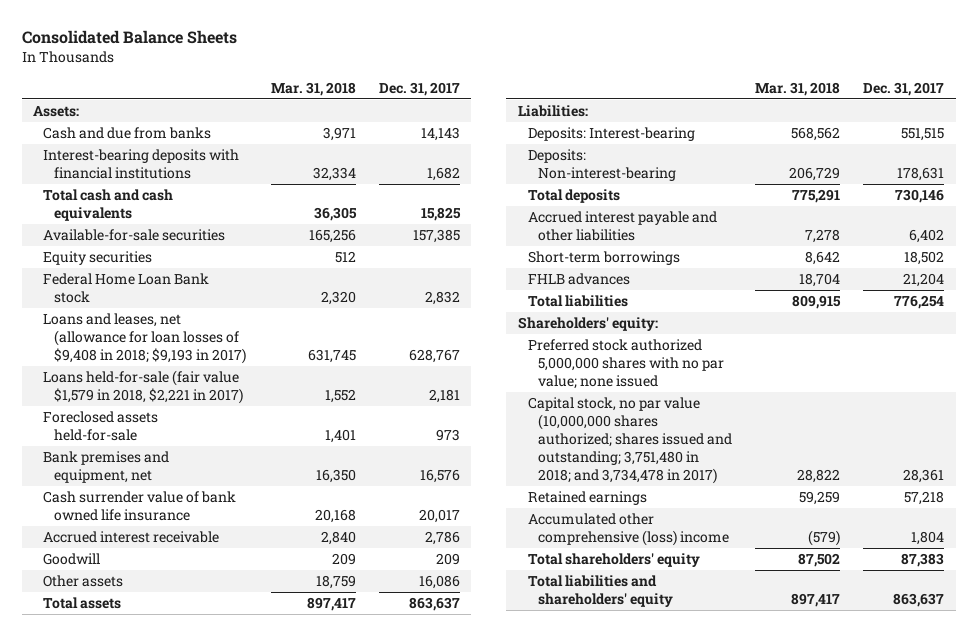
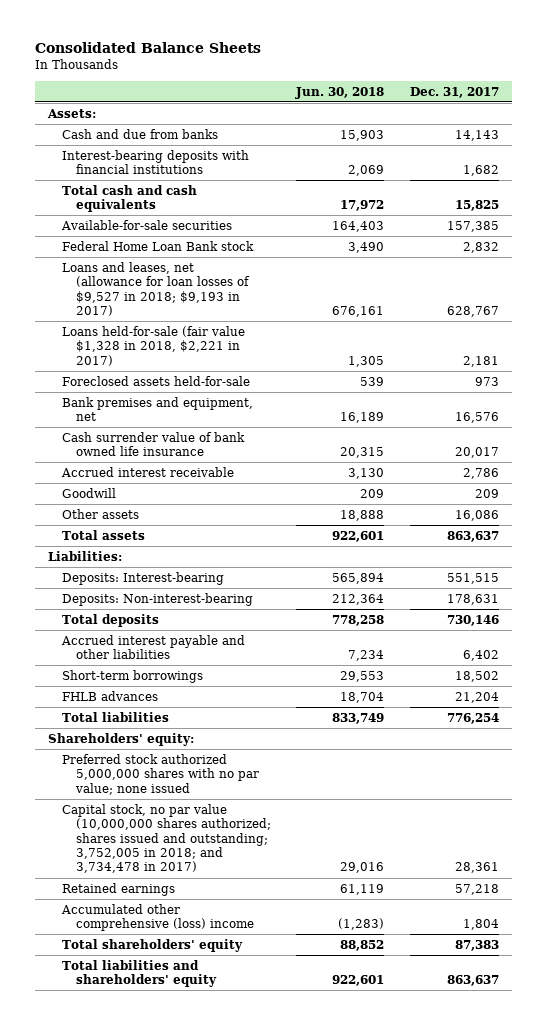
[270,81,356,96] Mar. 31, 2018 -> none
none -> [295,86,385,99] Jun. 30, 2018
[43,251,153,266] Equity securities -> none
[43,313,246,365] Loans and leases, net (allowance for loan losses of $9,408 in 2018; $9,193 in 2017) -> [61,261,250,317] Loans and leases, net (allowance for loan losses of $9,527 in 2018; $9,193 in 2017)
[43,370,243,405] Loans held-for-sale (fair value $1,579 in 2018, $2,221 in 2017) -> [61,325,245,366] Loans held-for-sale (fair value $1,328 in 2018, $2,221 in 2017)
[528,397,733,485] Capital stock, no par value (10,000,000 shares authorized; shares issued and outstanding; 3,751,480 in 2018; and 3,734,478 in 2017) -> [61,803,271,874] Capital stock, no par value (10,000,000 shares authorized; shares issued and outstanding; 3,752,005 in 2018; and 3,734,478 in 2017)

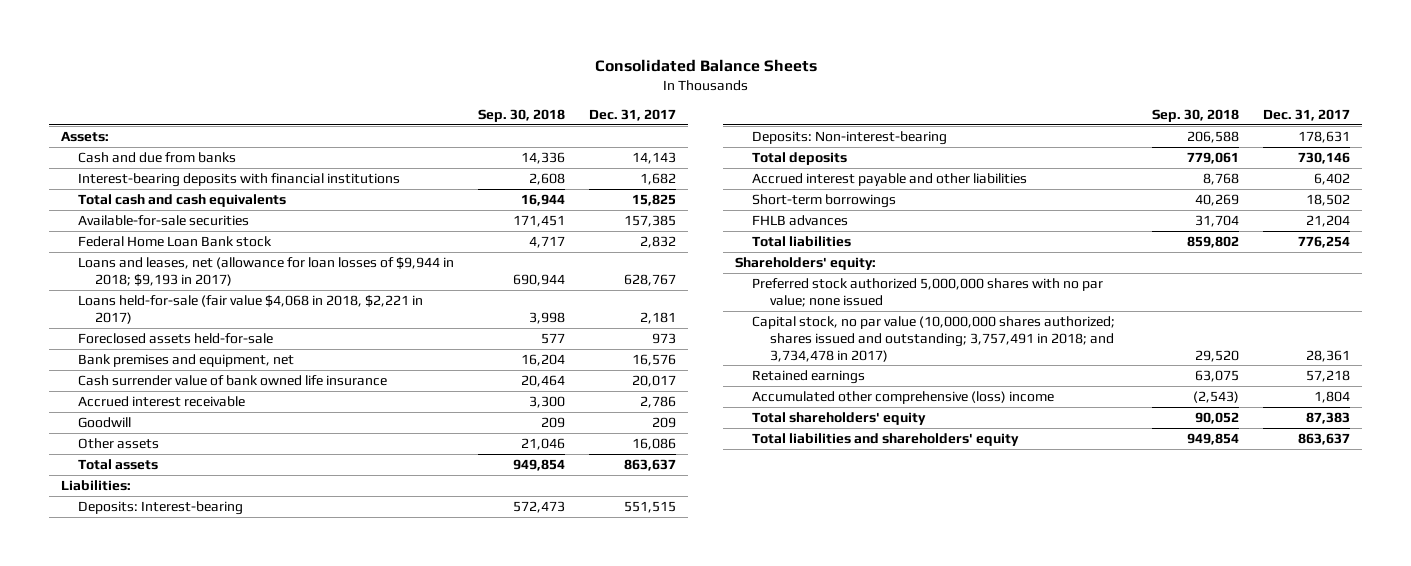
[295,86,385,99] Jun. 30, 2018 -> none
none -> [478,109,566,123] Sep. 30, 2018
[61,261,250,317] Loans and leases, net (allowance for loan losses of $9,527 in 2018; $9,193 in 2017) -> [78,257,455,286] Loans and leases, net (allowance for loan losses of $9,944 in 2018; $9,193 in 2017)
[61,325,245,366] Loans held-for-sale (fair value $1,328 in 2018, $2,221 in 2017) -> [78,295,424,324] Loans held-for-sale (fair value $4,068 in 2018, $2,221 in 2017)
[61,803,271,874] Capital stock, no par value (10,000,000 shares authorized; shares issued and outstanding; 3,752,005 in 2018; and 3,734,478 in 2017) -> [752,316,1116,362] Capital stock, no par value (10,000,000 shares authorized; shares issued and outstanding; 3,757,491 in 2018; and 3,734,478 in 2017)

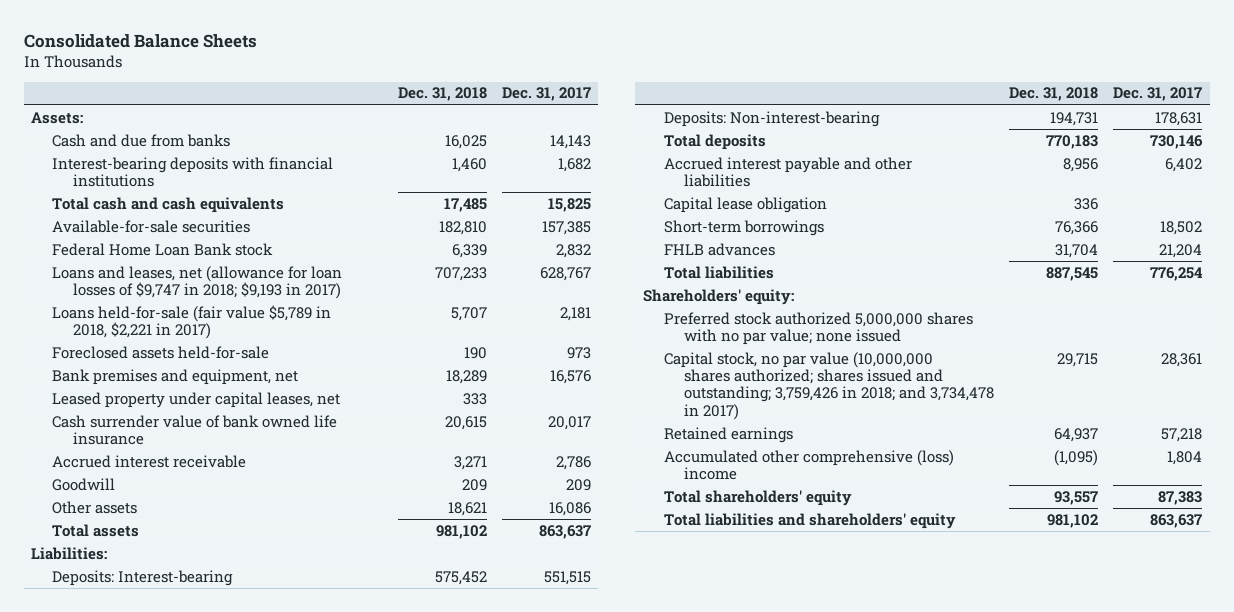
[478,109,566,123] Sep. 30, 2018 -> none
none -> [397,87,487,102] Dec. 31, 2018
[78,257,455,286] Loans and leases, net (allowance for loan losses of $9,944 in 2018; $9,193 in 2017) -> [52,265,343,300] Loans and leases, net (allowance for loan losses of $9,747 in 2018; $9,193 in 2017)
[78,295,424,324] Loans held-for-sale (fair value $4,068 in 2018, $2,221 in 2017) -> [52,304,332,340] Loans held-for-sale (fair value $5,789 in 2018, $2,221 in 2017)
none -> [52,391,341,408] Leased property under capital leases, net
none -> [663,196,827,213] Capital lease obligation
[752,316,1116,362] Capital stock, no par value (10,000,000 shares authorized; shares issued and outstanding; 3,757,491 in 2018; and 3,734,478 in 2017) -> [663,351,995,420] Capital stock, no par value (10,000,000 shares authorized; shares issued and outstanding; 3,759,426 in 2018; and 3,734,478 in 2017)

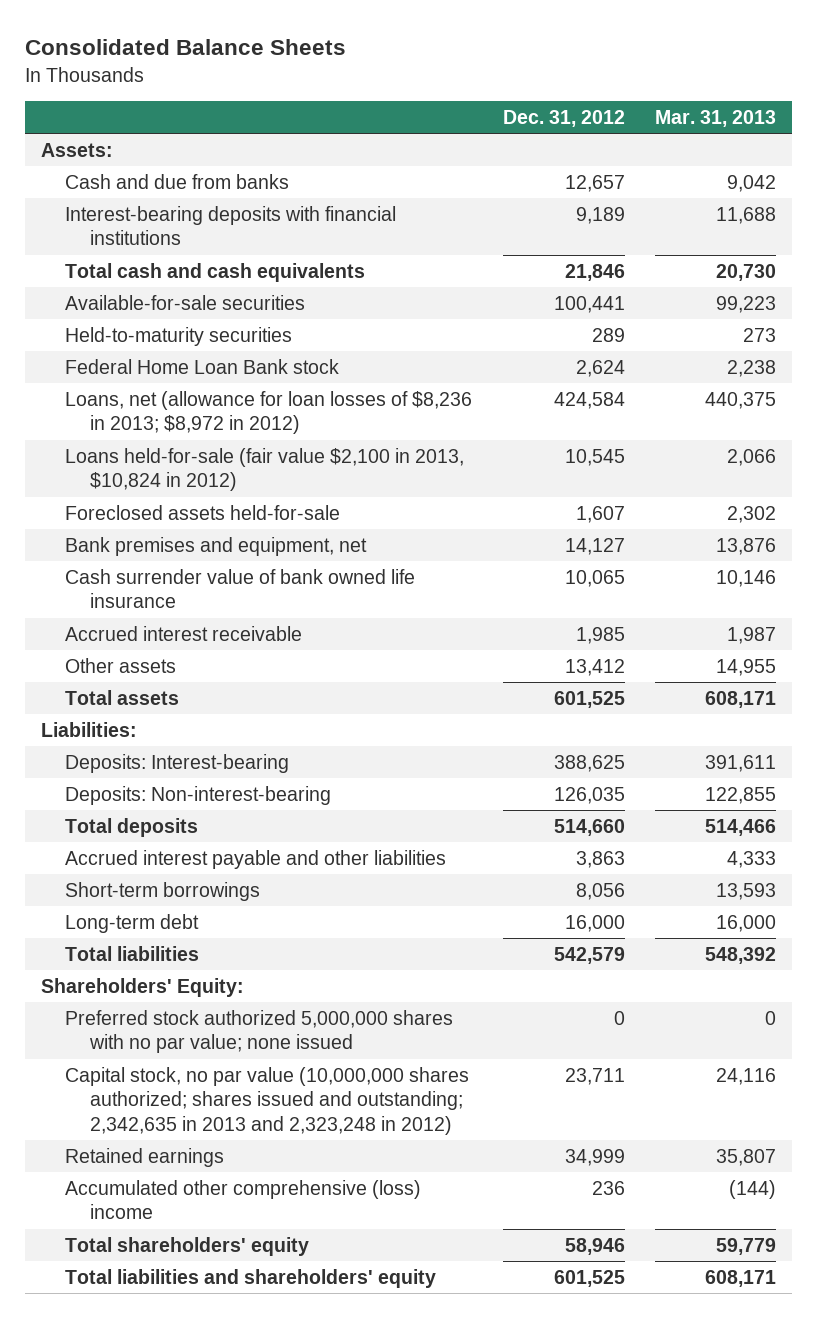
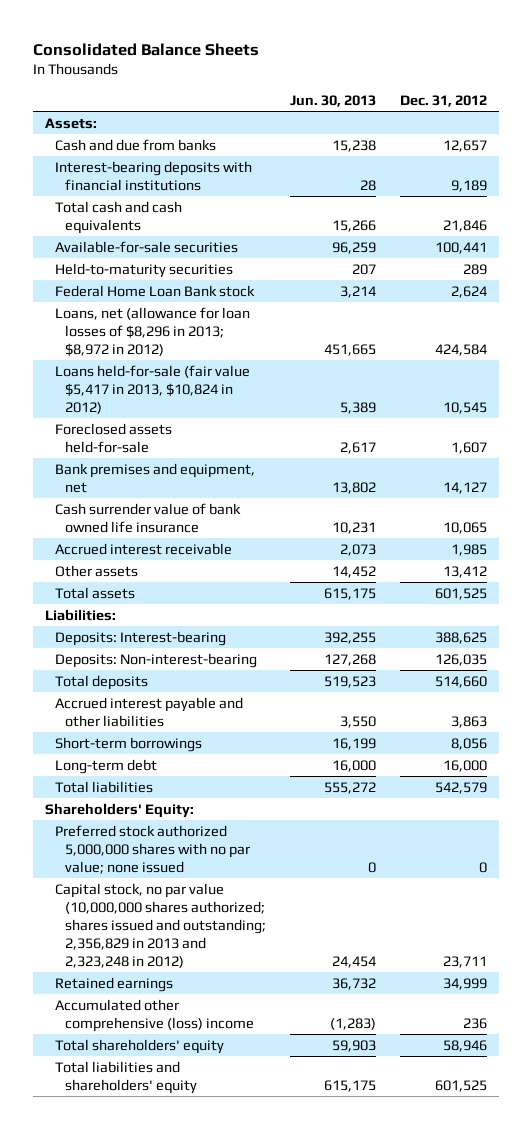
[655,109,777,127] Mar. 31, 2013 -> none
none -> [290,94,377,107] Jun. 30, 2013
[65,390,473,435] Loans, net (allowance for loan losses of $8,236 in 2013; $8,972 in 2012) -> [54,306,250,357] Loans, net (allowance for loan losses of $8,296 in 2013; $8,972 in 2012)
[65,447,465,492] Loans held-for-sale (fair value $2,100 in 2013, $10,824 in 2012) -> [54,364,250,414] Loans held-for-sale (fair value $5,417 in 2013, $10,824 in 2012)
[65,1066,470,1136] Capital stock, no par value (10,000,000 shares authorized; shares issued and outstanding; 2,342,635 in 2013 and 2,323,248 in 2012) -> [54,882,267,968] Capital stock, no par value (10,000,000 shares authorized; shares issued and outstanding; 2,356,829 in 2013 and 2,323,248 in 2012)

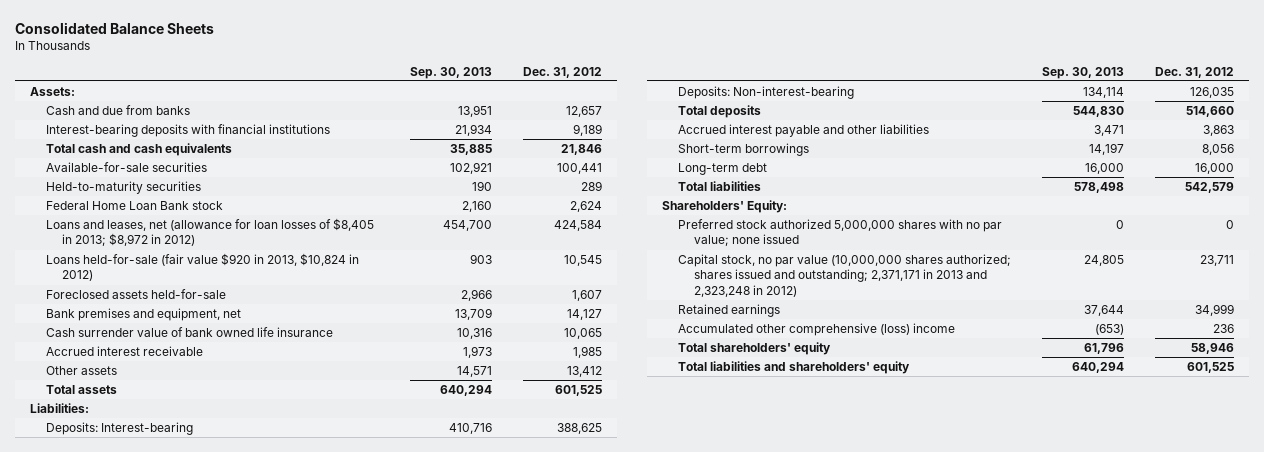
[290,94,377,107] Jun. 30, 2013 -> none
none -> [409,66,492,79] Sep. 30, 2013
[54,306,250,357] Loans, net (allowance for loan losses of $8,296 in 2013; $8,972 in 2012) -> [46,217,375,247] Loans and leases, net (allowance for loan losses of $8,405 in 2013; $8,972 in 2012)
[54,364,250,414] Loans held-for-sale (fair value $5,417 in 2013, $10,824 in 2012) -> [46,252,360,282] Loans held-for-sale (fair value $920 in 2013, $10,824 in 2012)
[54,882,267,968] Capital stock, no par value (10,000,000 shares authorized; shares issued and outstanding; 2,356,829 in 2013 and 2,323,248 in 2012) -> [678,253,1012,297] Capital stock, no par value (10,000,000 shares authorized; shares issued and outstanding; 2,371,171 in 2013 and 2,323,248 in 2012)

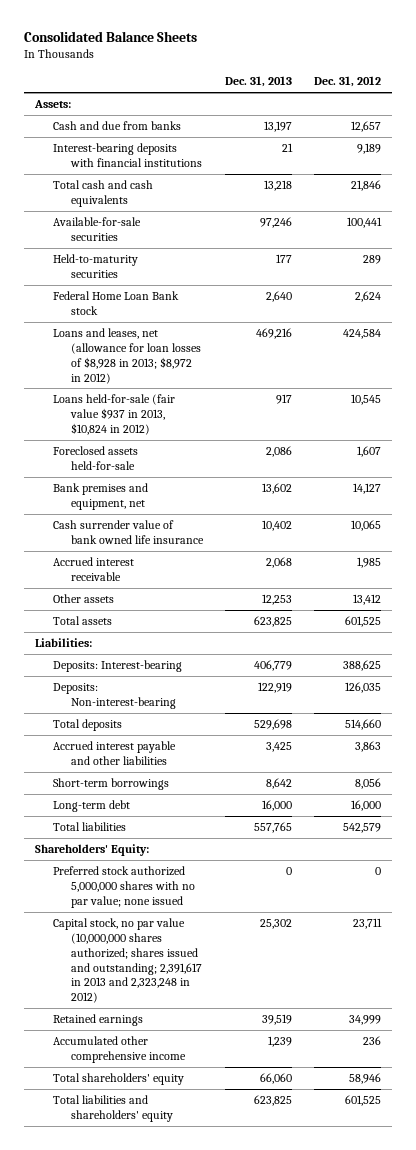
[409,66,492,79] Sep. 30, 2013 -> none
none -> [225,76,293,88] Dec. 31, 2013
[46,217,375,247] Loans and leases, net (allowance for loan losses of $8,405 in 2013; $8,972 in 2012) -> [53,327,202,384] Loans and leases, net (allowance for loan losses of $8,928 in 2013; $8,972 in 2012)
[46,252,360,282] Loans held-for-sale (fair value $920 in 2013, $10,824 in 2012) -> [53,393,176,435] Loans held-for-sale (fair value $937 in 2013, $10,824 in 2012)
[678,253,1012,297] Capital stock, no par value (10,000,000 shares authorized; shares issued and outstanding; 2,371,171 in 2013 and 2,323,248 in 2012) -> [53,917,203,1004] Capital stock, no par value (10,000,000 shares authorized; shares issued and outstanding; 2,391,617 in 2013 and 2,323,248 in 2012)
[678,322,956,336] Accumulated other comprehensive (loss) income -> [53,1035,187,1063] Accumulated other comprehensive income

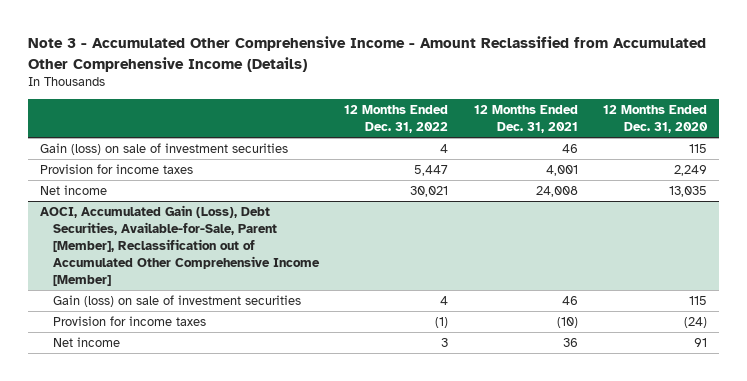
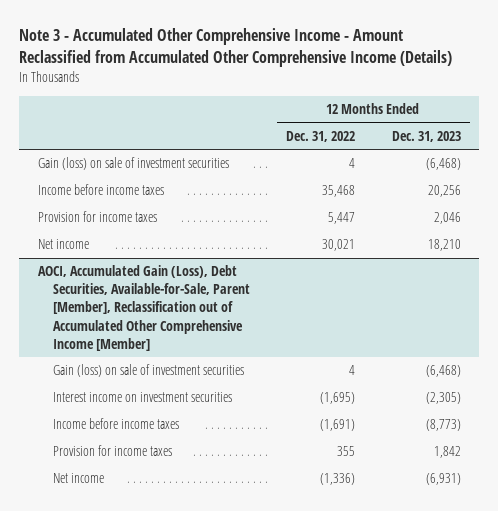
[473,105,578,134] 12 Months Ended Dec. 31, 2021 -> none
[602,105,708,134] 12 Months Ended Dec. 31, 2020 -> none
none -> [391,130,461,142] Dec. 31, 2023
none -> [37,184,164,196] Income before income taxes
none -> [52,392,232,403] Interest income on investment securities
none -> [52,418,179,430] Income before income taxes
[435,316,449,328] (1) -> [337,446,356,457] 355
[441,337,449,347] 3 -> [320,473,356,486] (1,336)

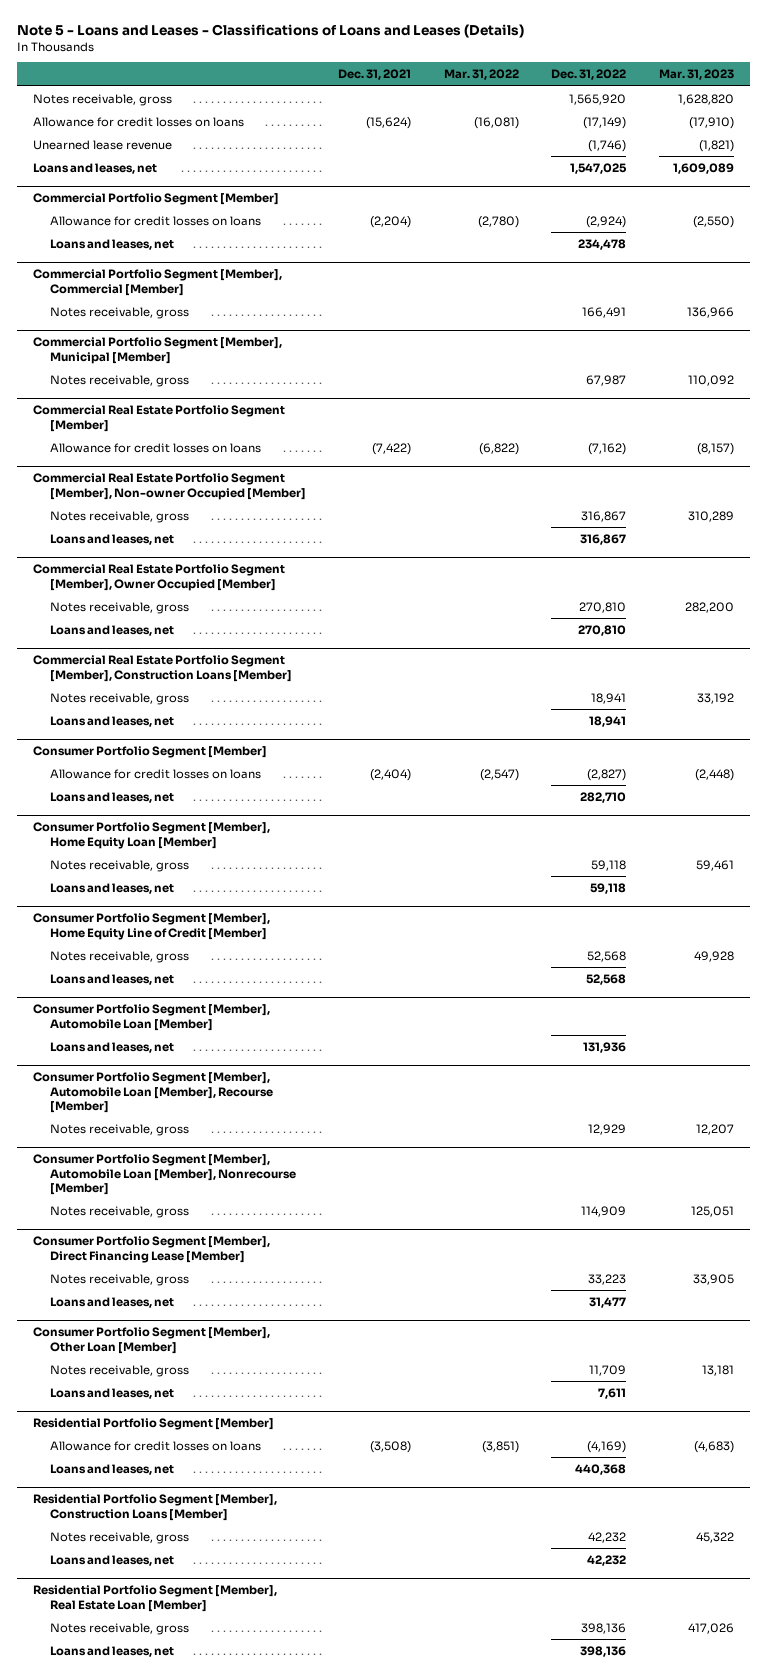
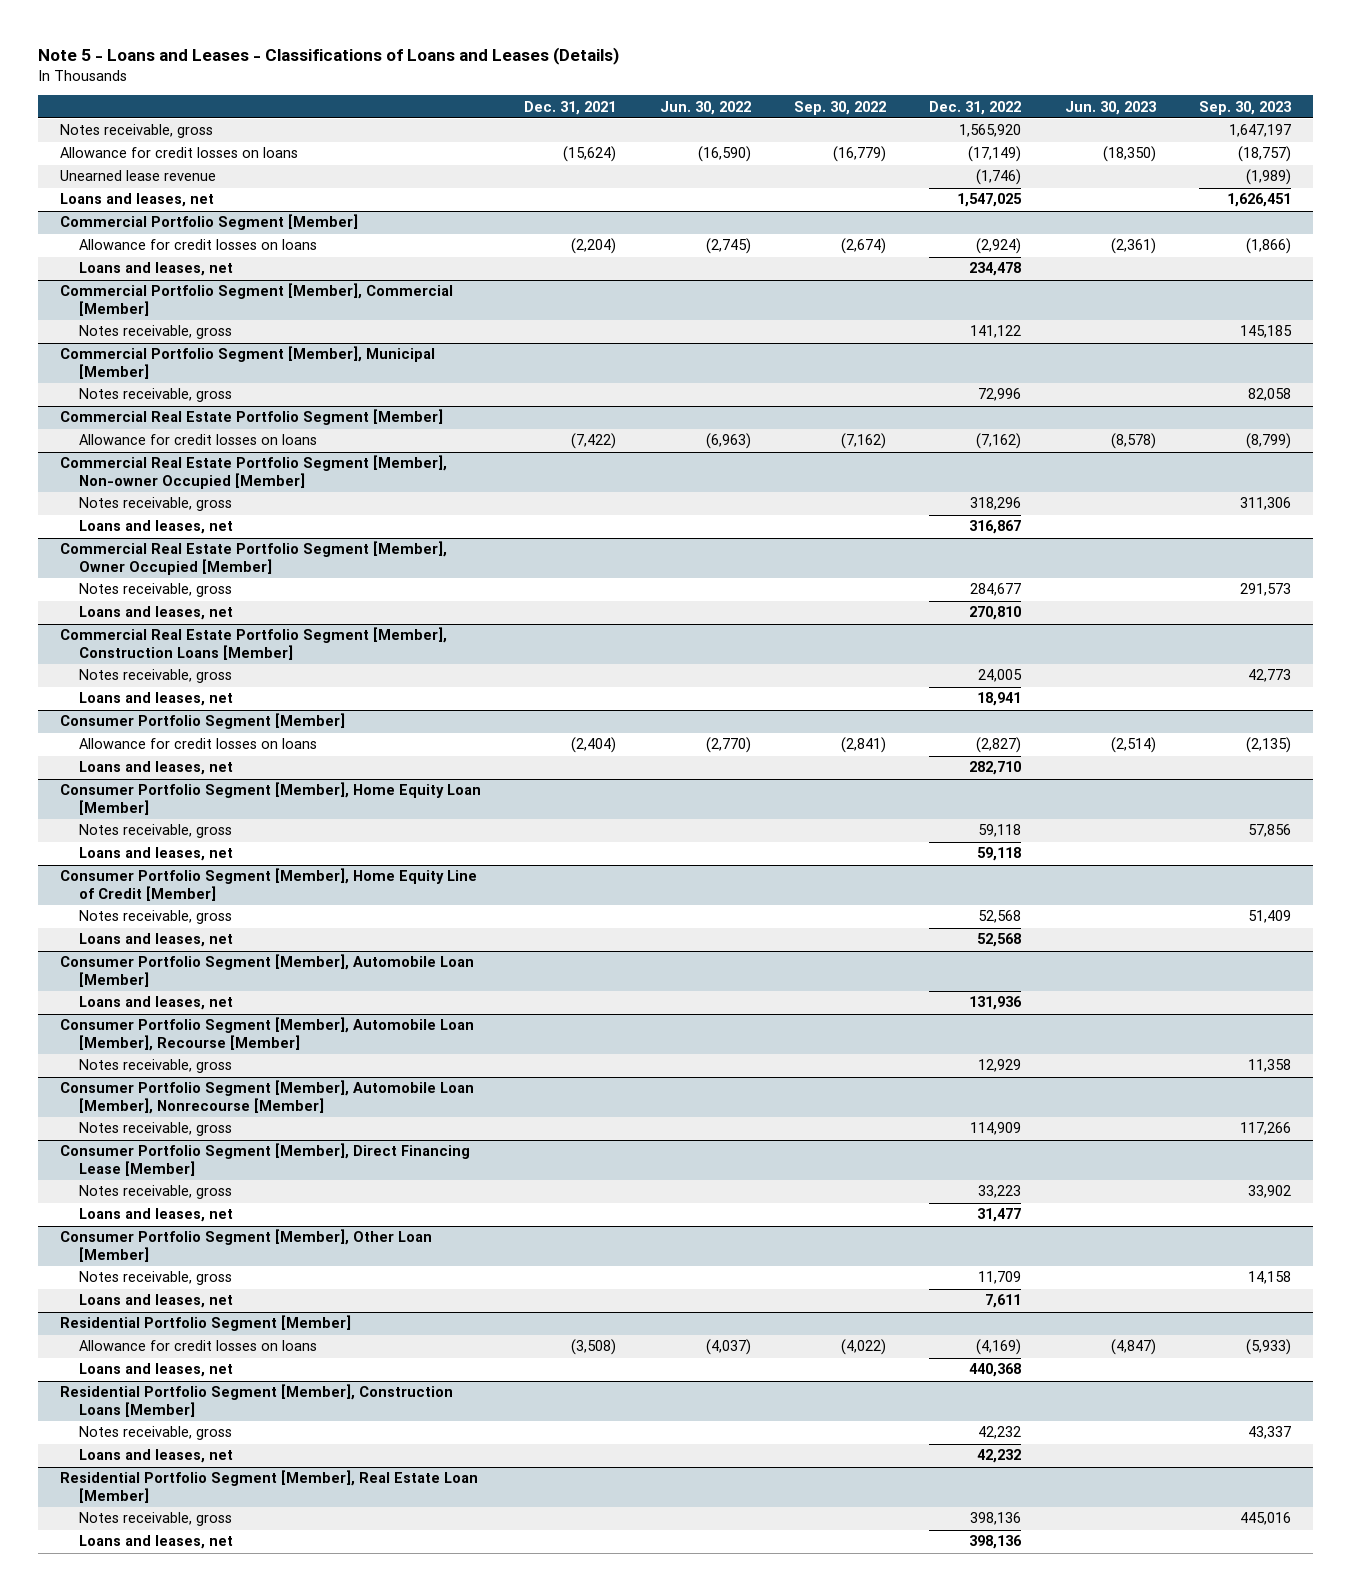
[443,69,519,81] Mar. 31, 2022 -> none
[658,69,734,81] Mar. 31, 2023 -> none
none -> [659,100,751,115] Jun. 30, 2022
none -> [793,100,886,115] Sep. 30, 2022
none -> [1064,100,1156,115] Jun. 30, 2023
none -> [1199,100,1292,115] Sep. 30, 2023
[582,306,627,318] 166,491 -> [970,325,1022,339] 141,122
[586,374,627,386] 67,987 -> [978,388,1022,402] 72,996
[581,510,627,522] 316,867 -> [970,497,1022,511] 318,296
[579,601,627,613] 270,810 -> [970,583,1022,597] 284,677
[591,692,627,704] 18,941 -> [978,669,1023,683] 24,005

